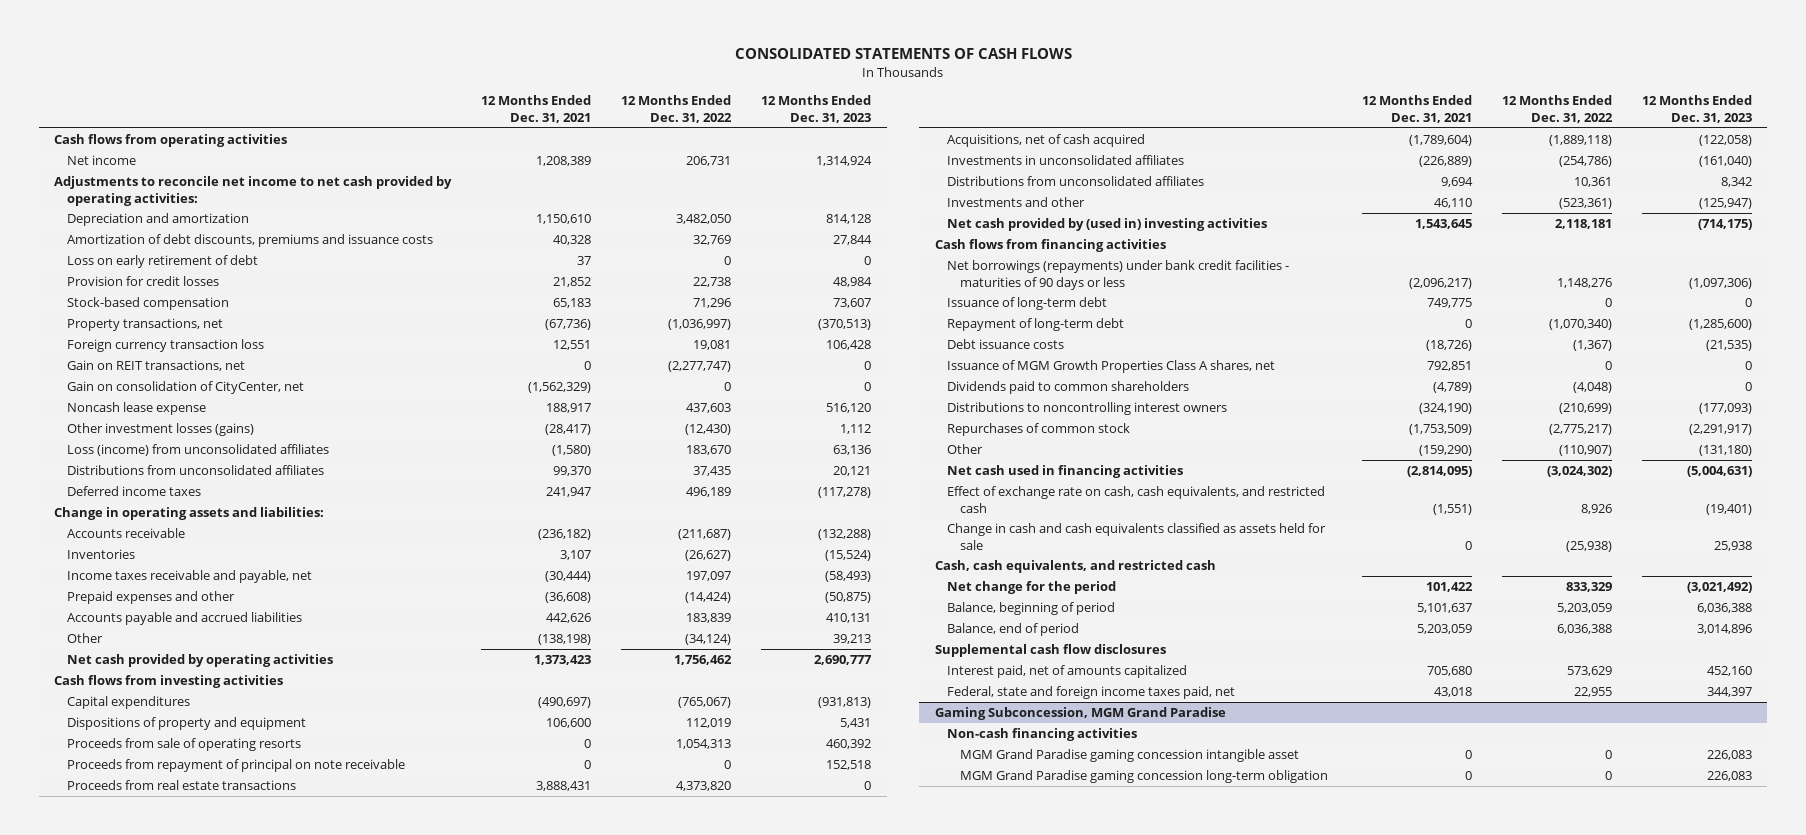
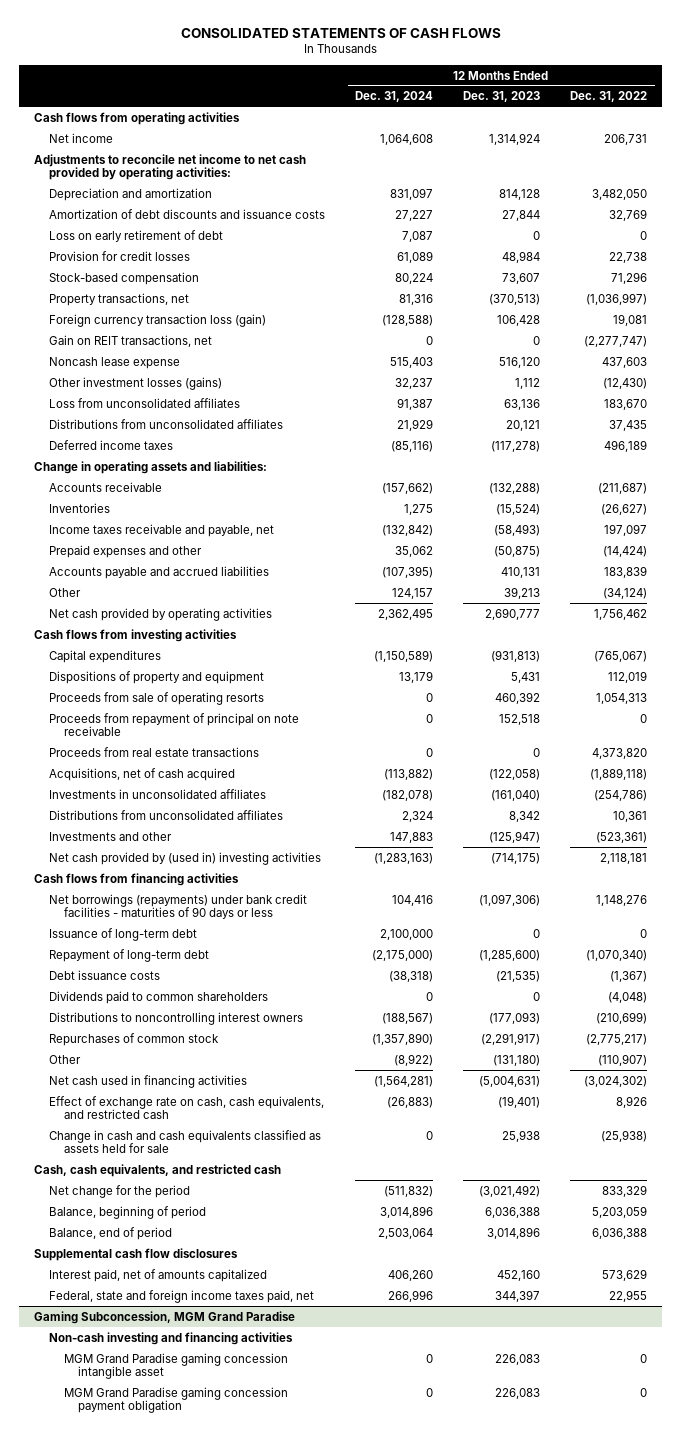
[481,95,592,123] 12 Months Ended Dec. 31, 2021 -> none
none -> [355,91,434,103] Dec. 31, 2024
[66,234,433,248] Amortization of debt discounts, premiums and issuance costs -> [49,208,326,219] Amortization of debt discounts and issuance costs
[66,339,264,353] Foreign currency transaction loss -> [49,313,267,327] Foreign currency transaction loss (gain)
[66,381,304,395] Gain on consolidation of CityCenter, net -> none
[66,444,329,457] Loss (income) from unconsolidated affiliates -> [49,397,241,408] Loss from unconsolidated affiliates
[947,360,1276,374] Issuance of MGM Growth Properties Class A shares, net -> none
[947,728,1138,742] Non-cash financing activities -> [49,1331,294,1345] Non-cash investing and financing activities
[960,770,1329,784] MGM Grand Paradise gaming concession long-term obligation -> [63,1386,288,1414] MGM Grand Paradise gaming concession payment obligation

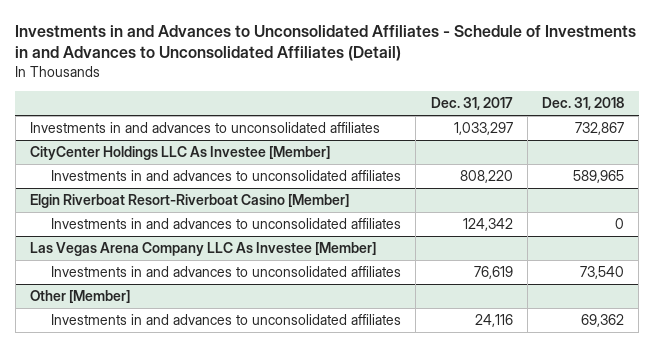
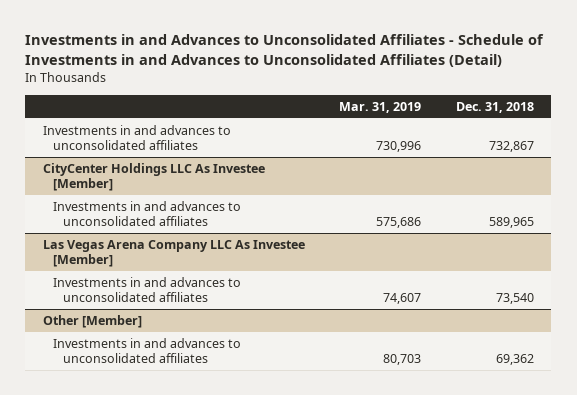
[430,97,513,111] Dec. 31, 2017 -> none
none -> [339,101,422,113] Mar. 31, 2019
[29,194,349,209] Elgin Riverboat Resort-Riverboat Casino [Member] -> none
[51,218,402,230] Investments in and advances to unconsolidated affiliates -> none

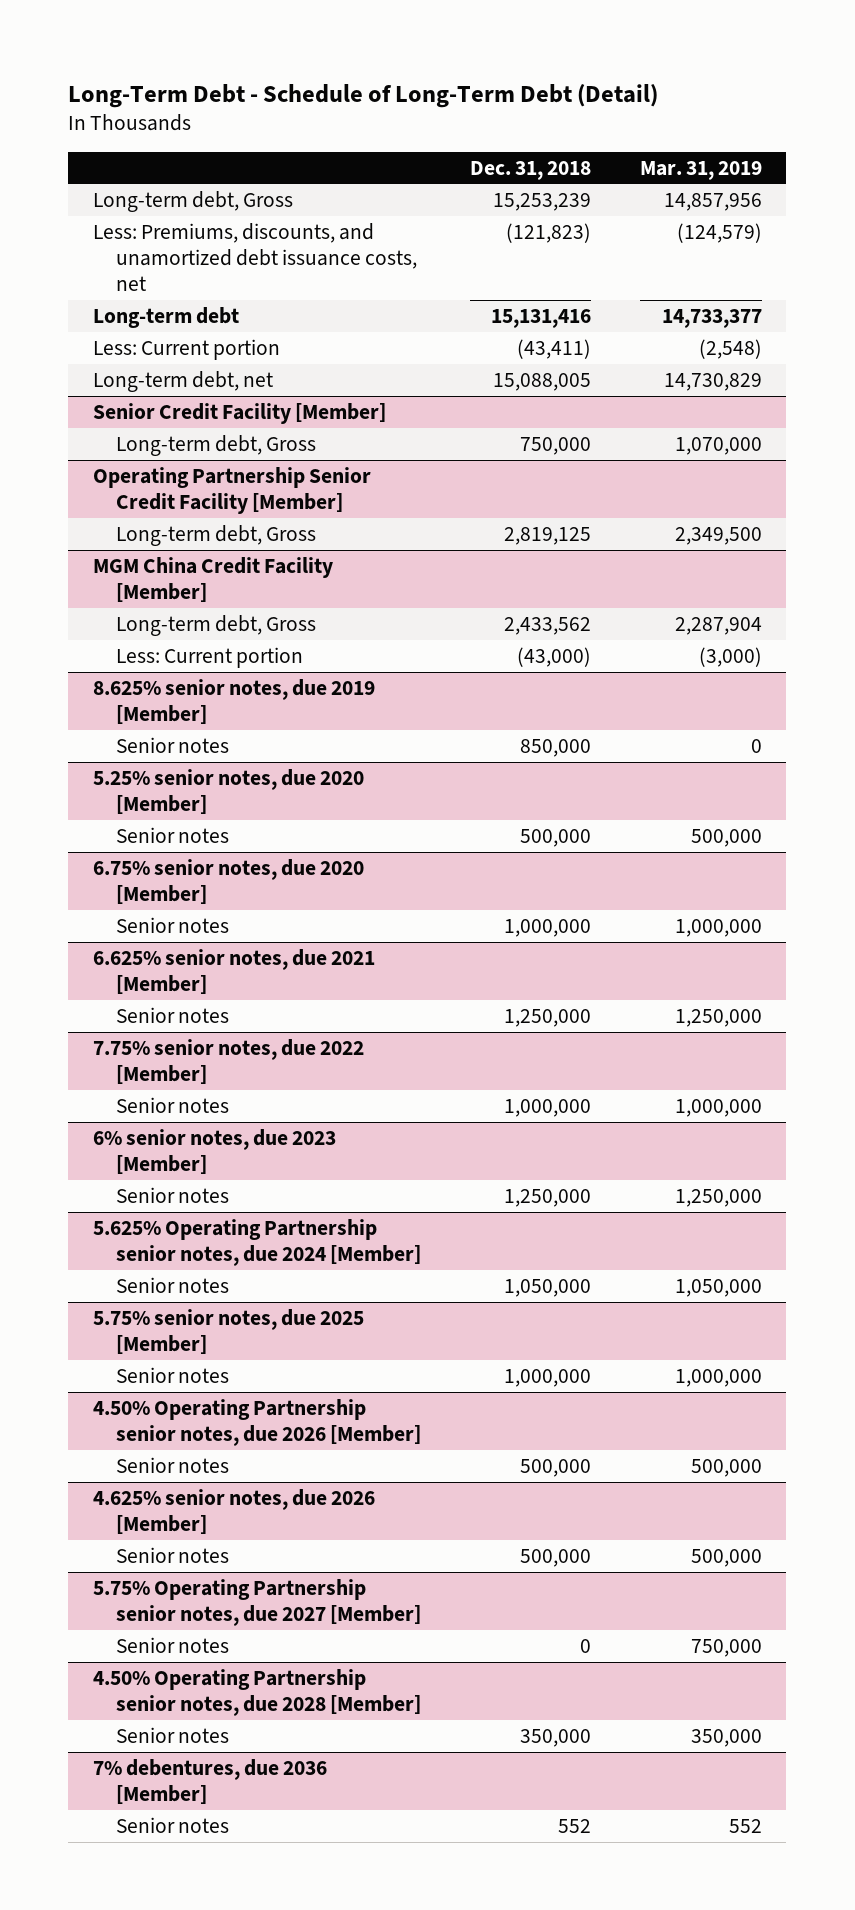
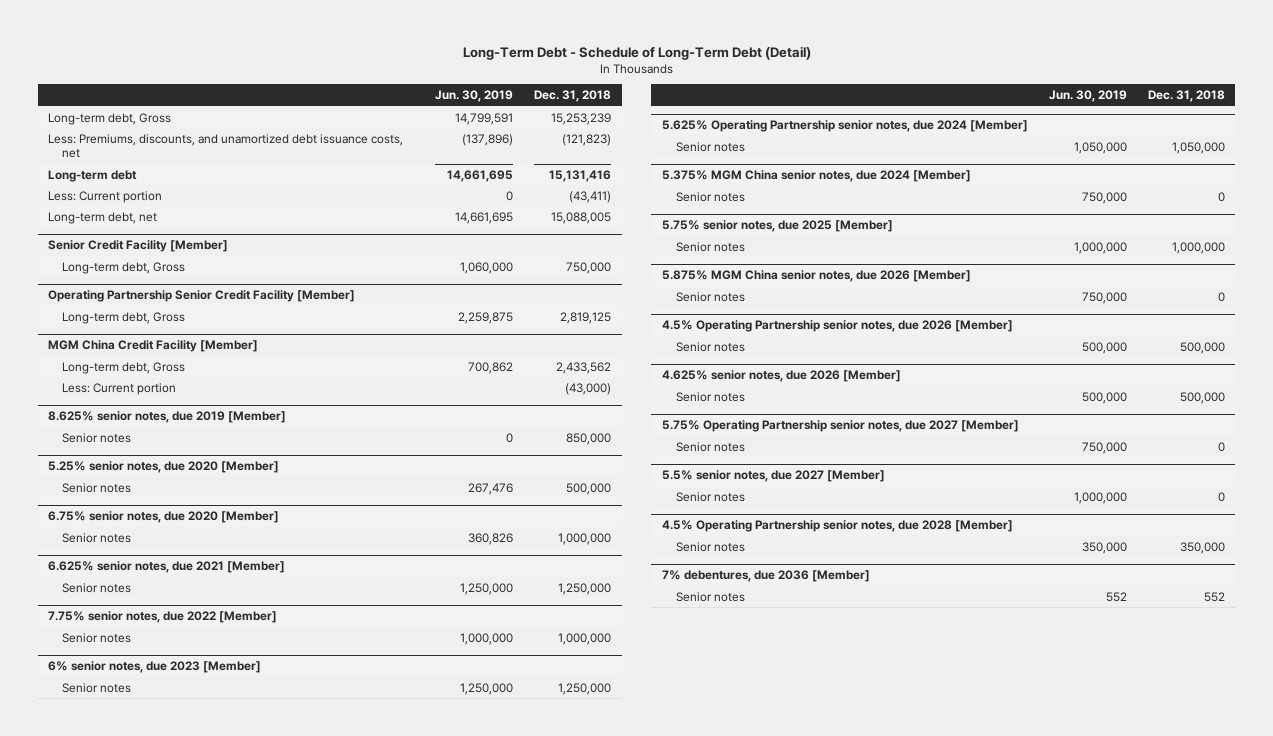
[640,160,763,180] Mar. 31, 2019 -> none
none -> [435,90,514,103] Jun. 30, 2019
none -> [661,170,971,183] 5.375% MGM China senior notes, due 2024 [Member]
none -> [675,191,745,202] Senior notes
none -> [661,270,971,283] 5.875% MGM China senior notes, due 2026 [Member]
none -> [675,291,745,302] Senior notes
[92,1398,422,1446] 4.50% Operating Partnership senior notes, due 2026 [Member] -> [661,320,1013,333] 4.5% Operating Partnership senior notes, due 2026 [Member]
none -> [661,470,885,483] 5.5% senior notes, due 2027 [Member]
none -> [675,491,745,502] Senior notes
[92,1668,422,1716] 4.50% Operating Partnership senior notes, due 2028 [Member] -> [661,520,1013,533] 4.5% Operating Partnership senior notes, due 2028 [Member]

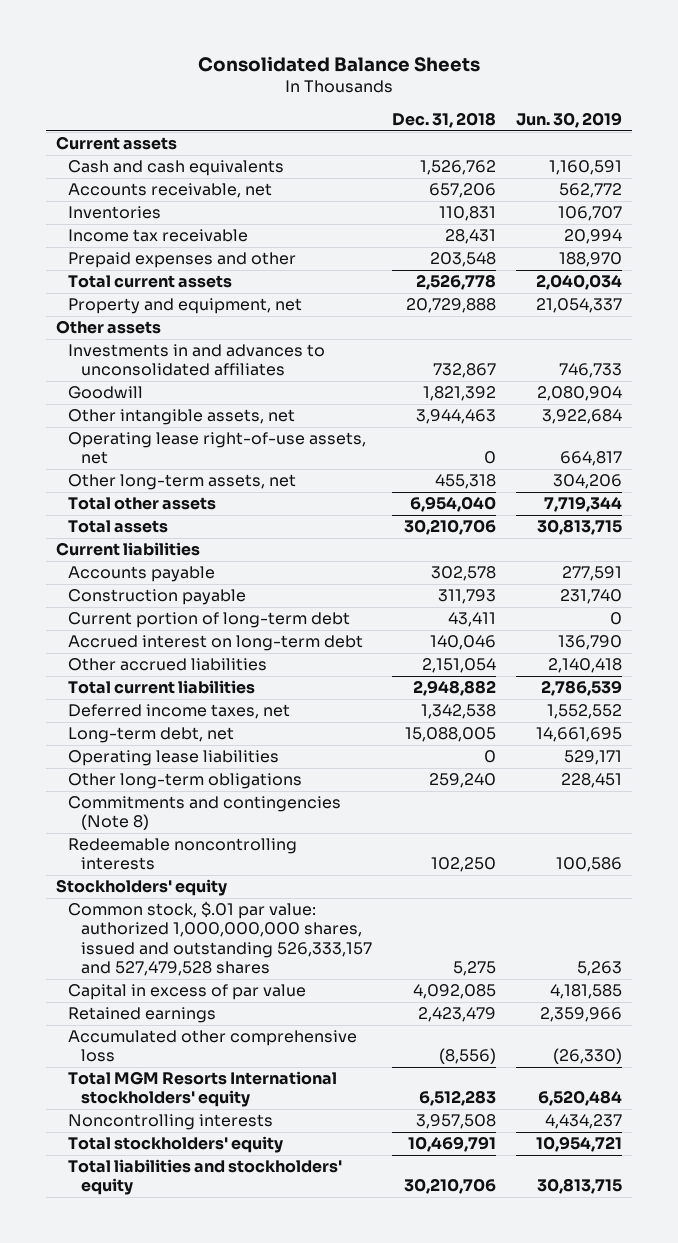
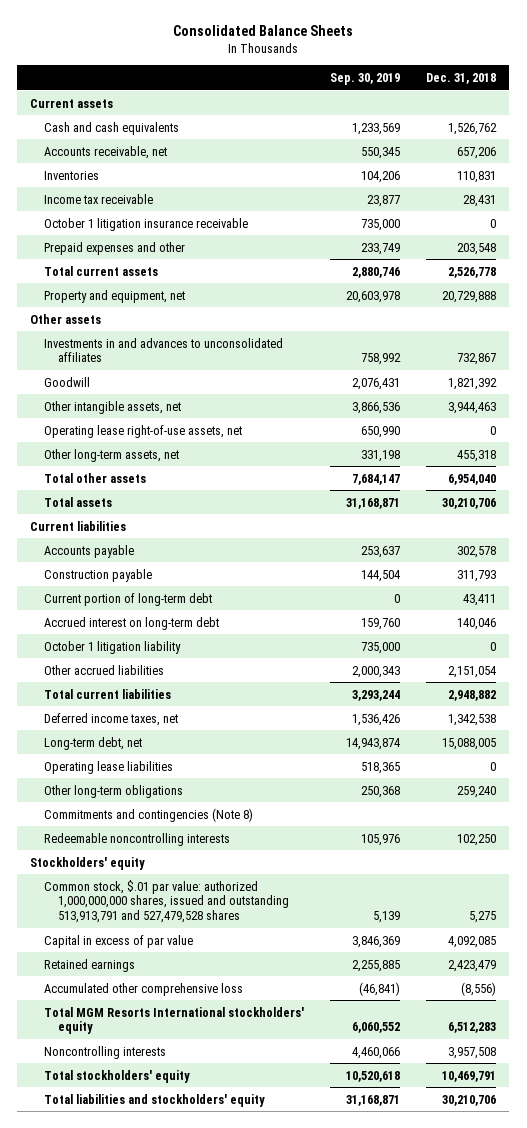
[516,112,623,129] Jun. 30, 2019 -> none
none -> [330,72,401,85] Sep. 30, 2019
none -> [44,217,249,231] October 1 litigation insurance receivable
none -> [44,640,182,654] October 1 litigation liability
[68,901,372,976] Common stock, $.01 par value: authorized 1,000,000,000 shares, issued and outstanding 526,333,157 and 527,479,528 shares -> [44,879,290,923] Common stock, $.01 par value: authorized 1,000,000,000 shares, issued and outstanding 513,913,791 and 527,479,528 shares

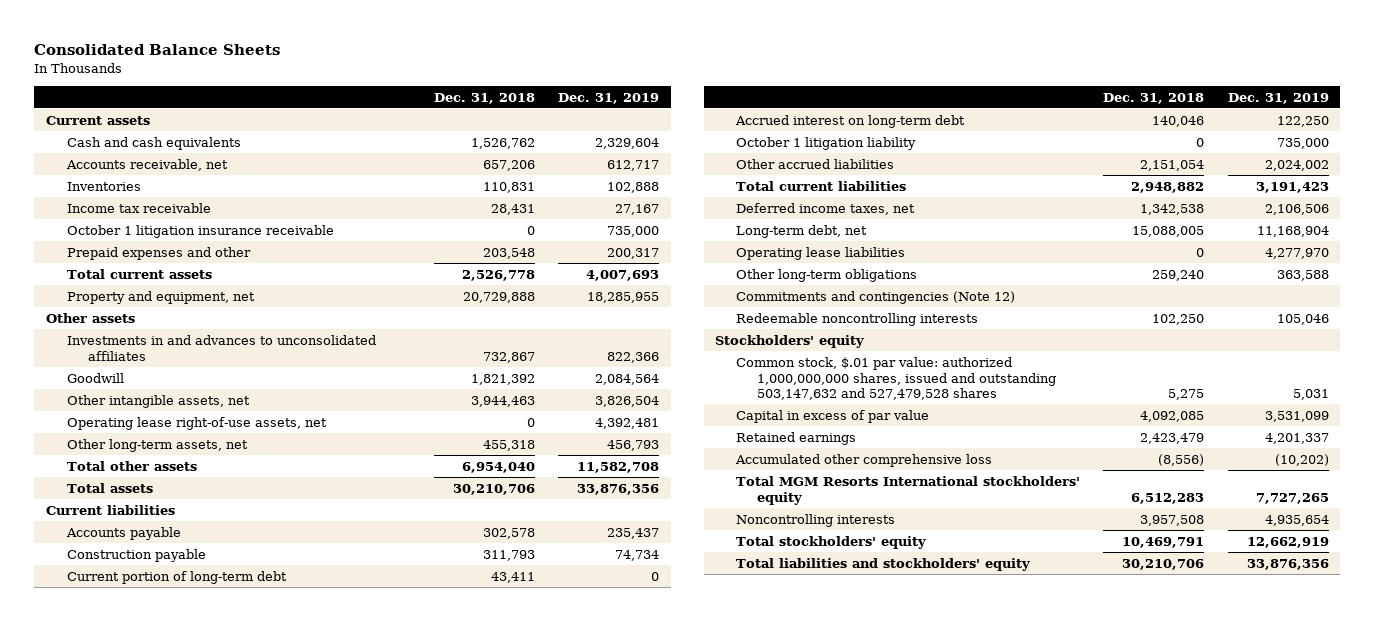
[330,72,401,85] Sep. 30, 2019 -> none
none -> [558,92,660,104] Dec. 31, 2019
[44,807,254,822] Commitments and contingencies (Note 8) -> [736,290,1016,304] Commitments and contingencies (Note 12)
[44,879,290,923] Common stock, $.01 par value: authorized 1,000,000,000 shares, issued and outstanding 513,913,791 and 527,479,528 shares -> [736,356,1057,401] Common stock, $.01 par value: authorized 1,000,000,000 shares, issued and outstanding 503,147,632 and 527,479,528 shares

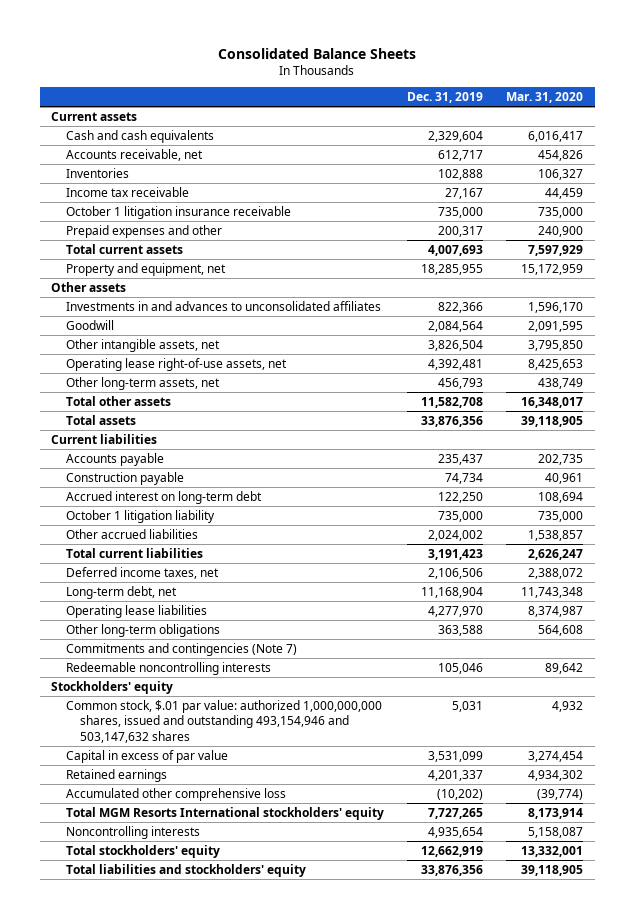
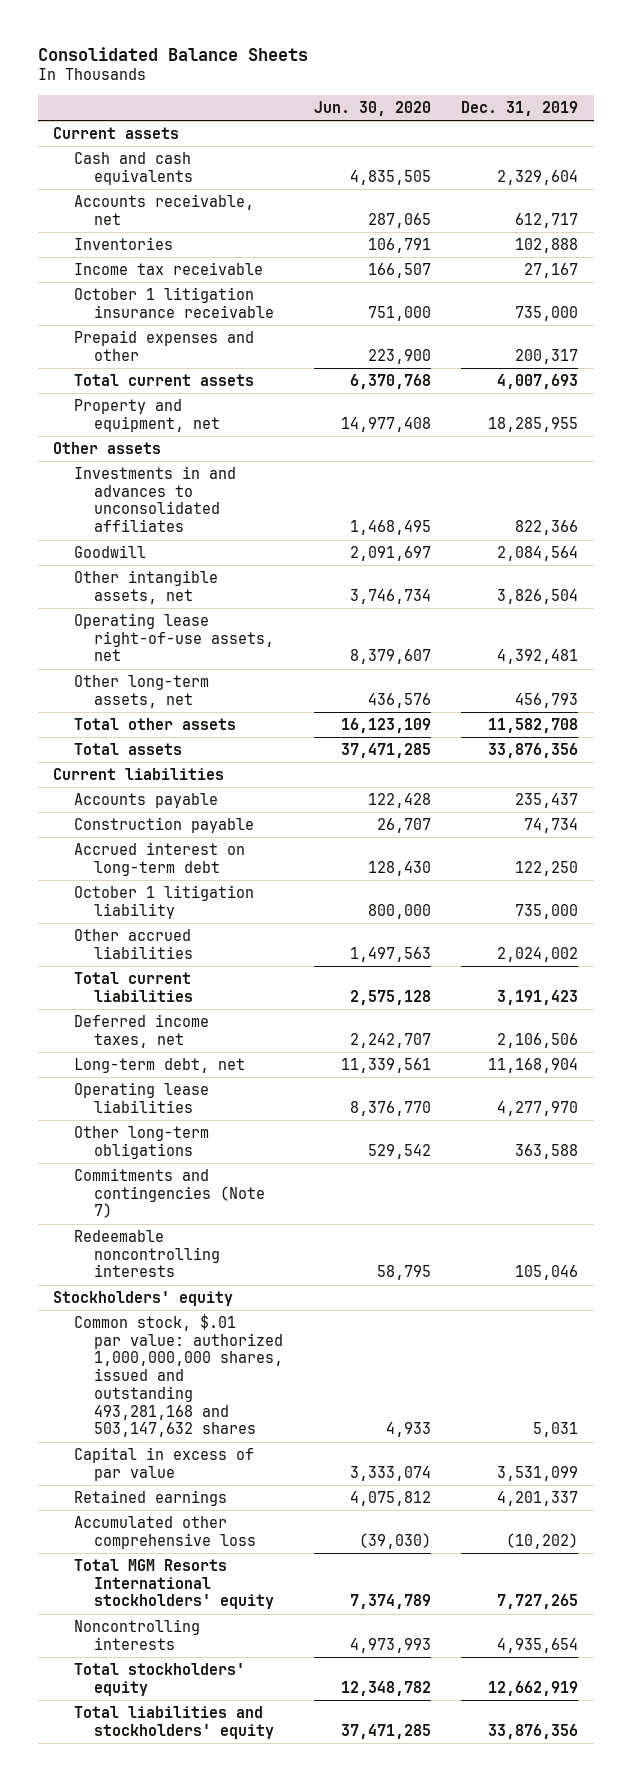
[506,92,584,104] Mar. 31, 2020 -> none
none -> [313,100,431,116] Jun. 30, 2020
[65,699,382,744] Common stock, $.01 par value: authorized 1,000,000,000 shares, issued and outstanding 493,154,946 and 503,147,632 shares -> [73,1313,284,1438] Common stock, $.01 par value: authorized 1,000,000,000 shares, issued and outstanding 493,281,168 and 503,147,632 shares

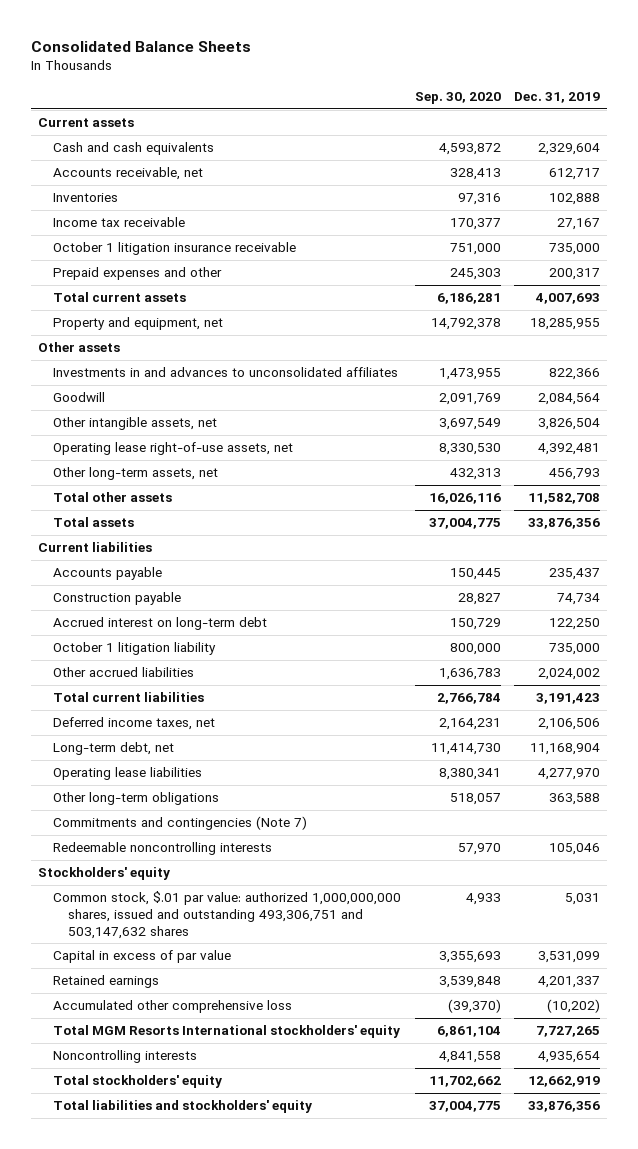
[313,100,431,116] Jun. 30, 2020 -> none
none -> [414,91,501,104] Sep. 30, 2020
[73,1313,284,1438] Common stock, $.01 par value: authorized 1,000,000,000 shares, issued and outstanding 493,281,168 and 503,147,632 shares -> [52,891,401,939] Common stock, $.01 par value: authorized 1,000,000,000 shares, issued and outstanding 493,306,751 and 503,147,632 shares

